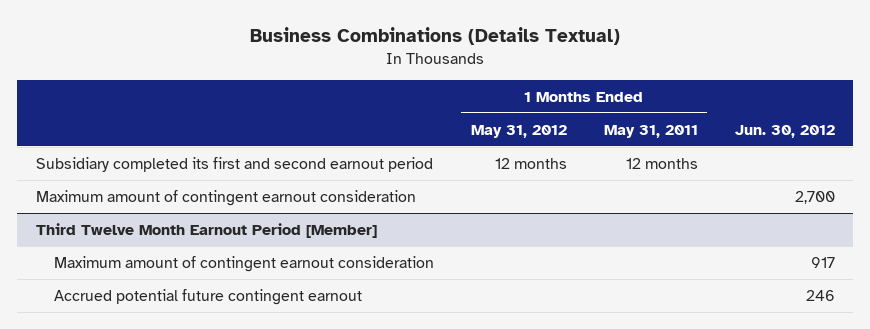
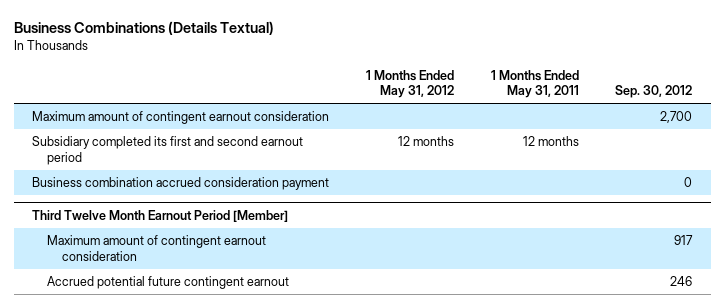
[734,124,835,138] Jun. 30, 2012 -> none
none -> [615,85,693,99] Sep. 30, 2012
[35,156,433,172] Subsidiary completed its first and second earnout period -> [32,136,304,165] Subsidiary completed its first and second earnout period
none -> [32,177,330,191] Business combination accrued consideration payment

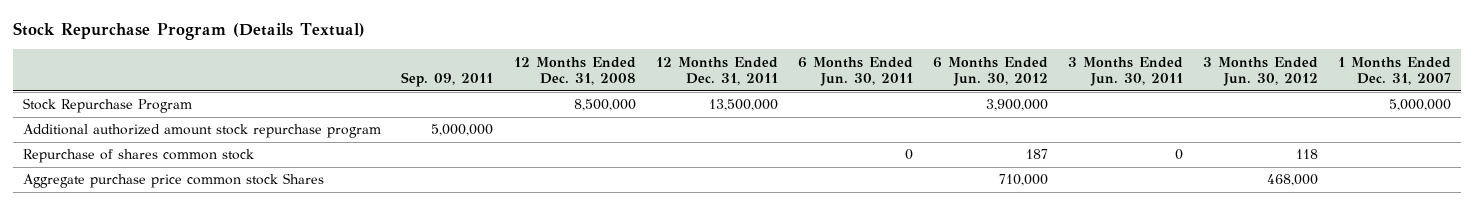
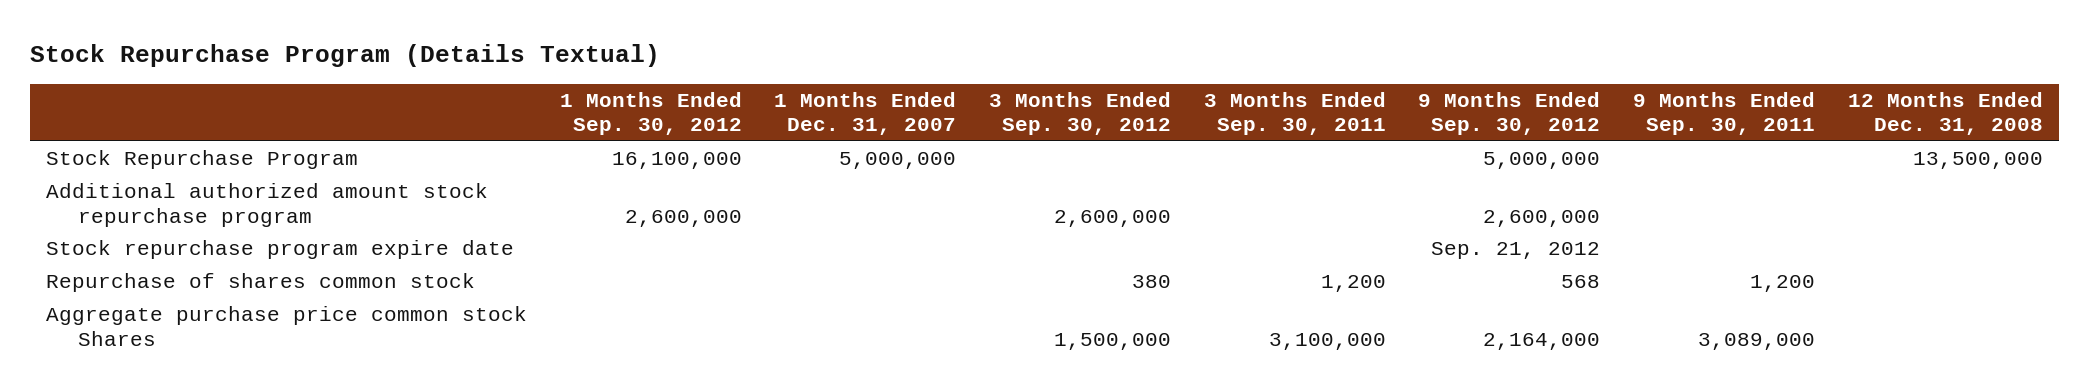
[401,72,494,88] Sep. 09, 2011 -> none
[655,56,778,86] 12 Months Ended Dec. 31, 2011 -> none
[797,56,913,87] 6 Months Ended Jun. 30, 2011 -> none
[932,56,1048,87] 6 Months Ended Jun. 30, 2012 -> none
[1067,56,1183,87] 3 Months Ended Jun. 30, 2011 -> none
[1202,56,1318,87] 3 Months Ended Jun. 30, 2012 -> none
none -> [559,92,742,136] 1 Months Ended Sep. 30, 2012
none -> [989,92,1172,136] 3 Months Ended Sep. 30, 2012
none -> [1203,92,1386,136] 3 Months Ended Sep. 30, 2011
none -> [1418,92,1601,136] 9 Months Ended Sep. 30, 2012
none -> [1632,92,1815,136] 9 Months Ended Sep. 30, 2011
[573,99,636,112] 8,500,000 -> [1912,152,2043,170] 13,500,000
none -> [46,240,515,260] Stock repurchase program expire date

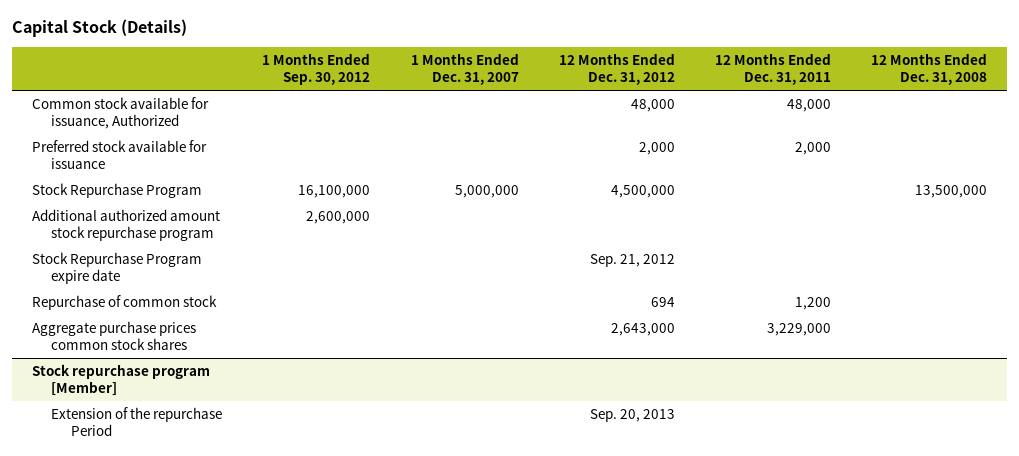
[29,44,660,68] Stock Repurchase Program (Details Textual) -> [12,19,188,38] Capital Stock (Details)
[989,92,1172,136] 3 Months Ended Sep. 30, 2012 -> none
[1203,92,1386,136] 3 Months Ended Sep. 30, 2011 -> none
[1418,92,1601,136] 9 Months Ended Sep. 30, 2012 -> none
[1632,92,1815,136] 9 Months Ended Sep. 30, 2011 -> none
none -> [558,53,675,86] 12 Months Ended Dec. 31, 2012
none -> [714,53,831,86] 12 Months Ended Dec. 31, 2011
none -> [32,96,210,130] Common stock available for issuance, Authorized
none -> [32,139,208,170] Preferred stock available for issuance
[46,240,515,260] Stock repurchase program expire date -> [32,251,203,285] Stock Repurchase Program expire date
[46,273,476,293] Repurchase of shares common stock -> [32,294,218,310] Repurchase of common stock
[46,306,528,346] Aggregate purchase price common stock Shares -> [32,320,197,351] Aggregate purchase prices common stock shares
none -> [32,363,211,397] Stock repurchase program [Member]
none -> [51,406,223,437] Extension of the repurchase Period

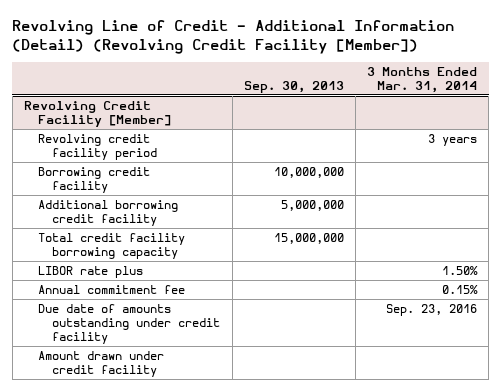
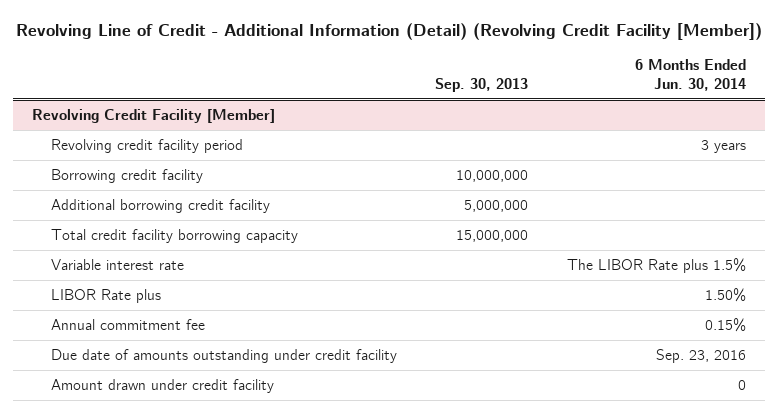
[367,66,478,93] 3 Months Ended Mar. 31, 2014 -> none
none -> [635,59,747,91] 6 Months Ended Jun. 30, 2014
none -> [50,259,184,271] Variable interest rate
[38,265,144,278] LIBOR rate plus -> [50,289,161,304] LIBOR Rate plus

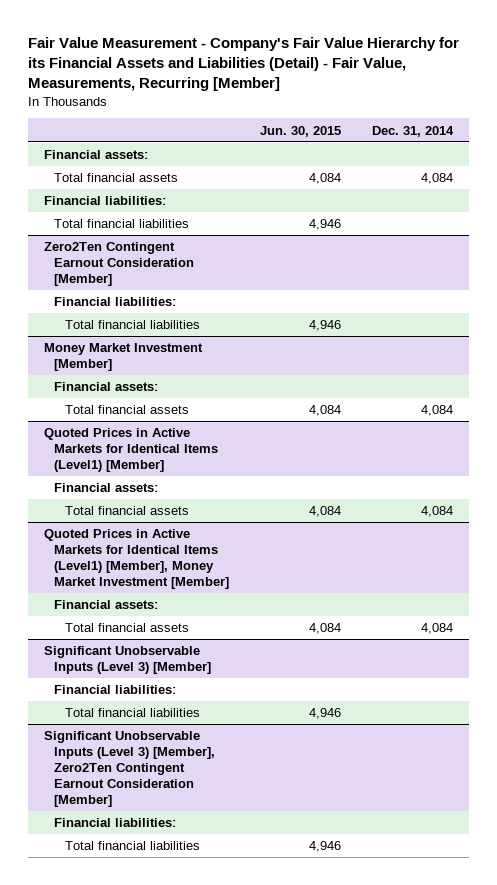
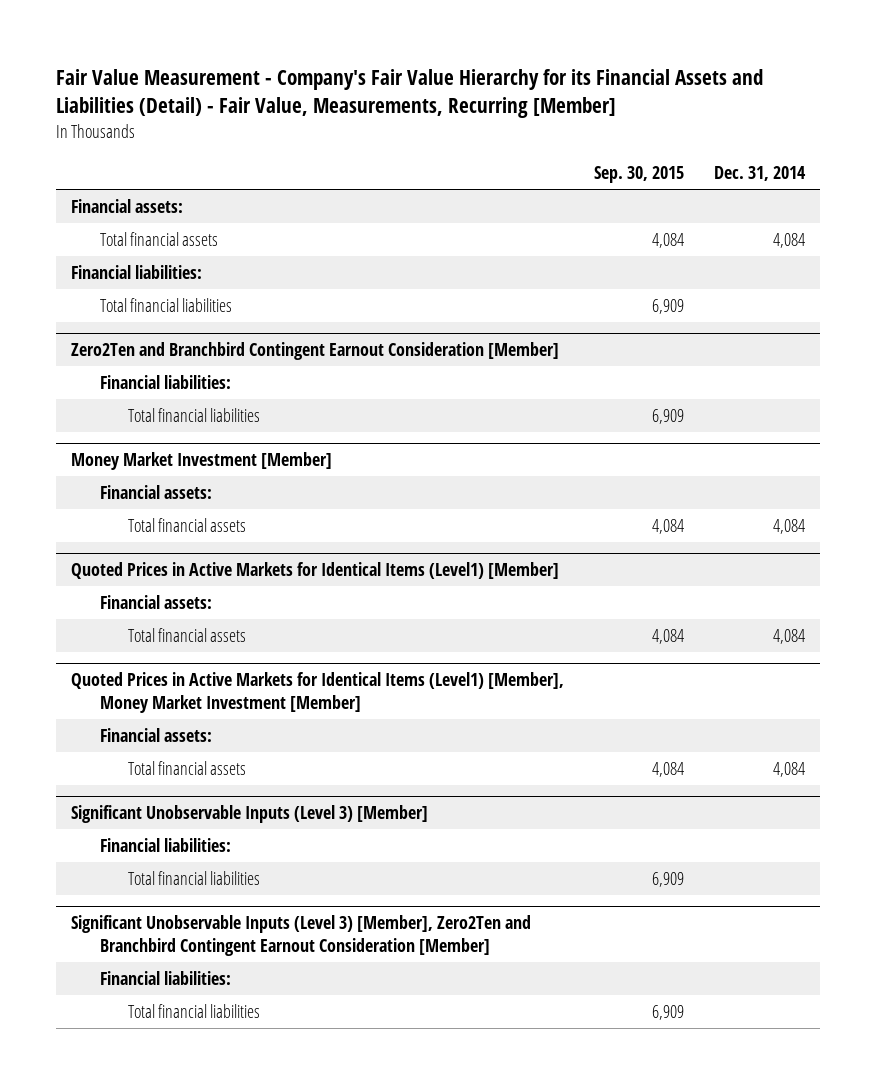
[260,125,342,137] Jun. 30, 2015 -> none
none -> [594,165,685,183] Sep. 30, 2015
[43,242,195,286] Zero2Ten Contingent Earnout Consideration [Member] -> [71,342,560,361] Zero2Ten and Branchbird Contingent Earnout Consideration [Member]
[43,731,216,807] Significant Unobservable Inputs (Level 3) [Member], Zero2Ten Contingent Earnout Consideration [Member] -> [71,915,532,956] Significant Unobservable Inputs (Level 3) [Member], Zero2Ten and Branchbird Contingent Earnout Consideration [Member]

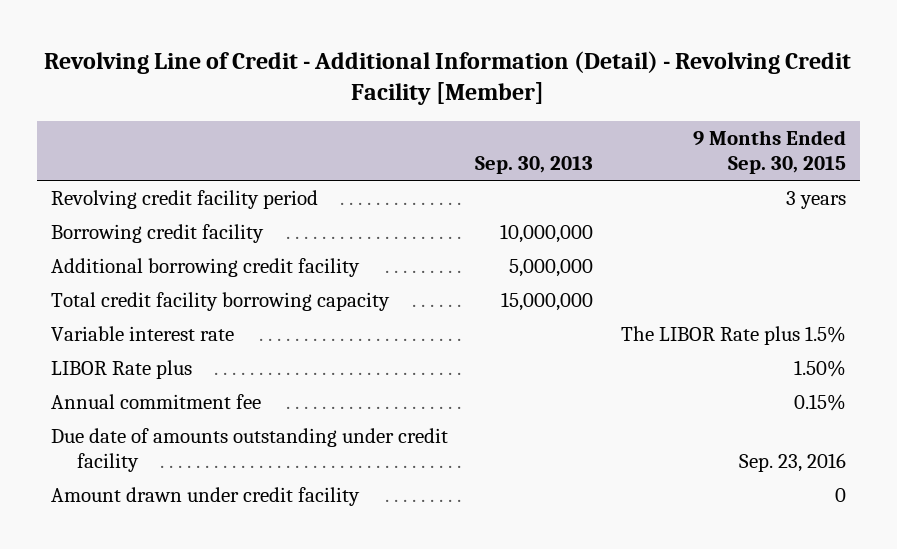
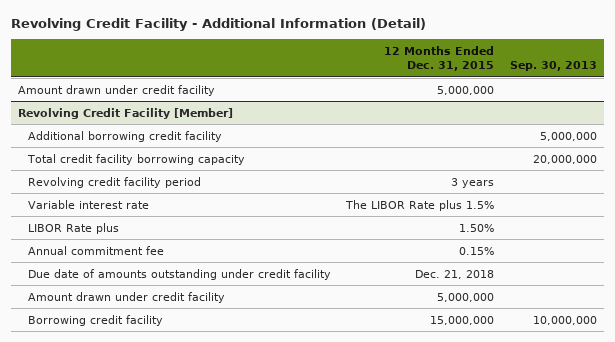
[44,50,852,106] Revolving Line of Credit - Additional Information (Detail) - Revolving Credit Facility [Member] -> [10,17,426,31] Revolving Credit Facility - Additional Information (Detail)
[693,129,847,174] 9 Months Ended Sep. 30, 2015 -> none
none -> [384,45,495,72] 12 Months Ended Dec. 31, 2015
[50,190,318,210] Revolving credit facility period -> none
[50,224,264,244] Borrowing credit facility -> none
[50,258,360,278] Additional borrowing credit facility -> none
[50,292,390,312] Total credit facility borrowing capacity -> none
[50,326,234,342] Variable interest rate -> none
[50,360,192,380] LIBOR Rate plus -> none
[50,394,261,410] Annual commitment fee -> none
[50,428,448,473] Due date of amounts outstanding under credit facility -> none
none -> [18,107,234,119] Revolving Credit Facility [Member]
none -> [27,130,222,142] Additional borrowing credit facility
none -> [26,153,245,165] Total credit facility borrowing capacity
none -> [27,176,201,188] Revolving credit facility period
none -> [27,199,149,209] Variable interest rate
none -> [27,222,119,234] LIBOR Rate plus
none -> [27,245,164,255] Annual commitment fee
none -> [27,268,331,280] Due date of amounts outstanding under credit facility
none -> [27,291,225,303] Amount drawn under credit facility
none -> [27,314,163,326] Borrowing credit facility

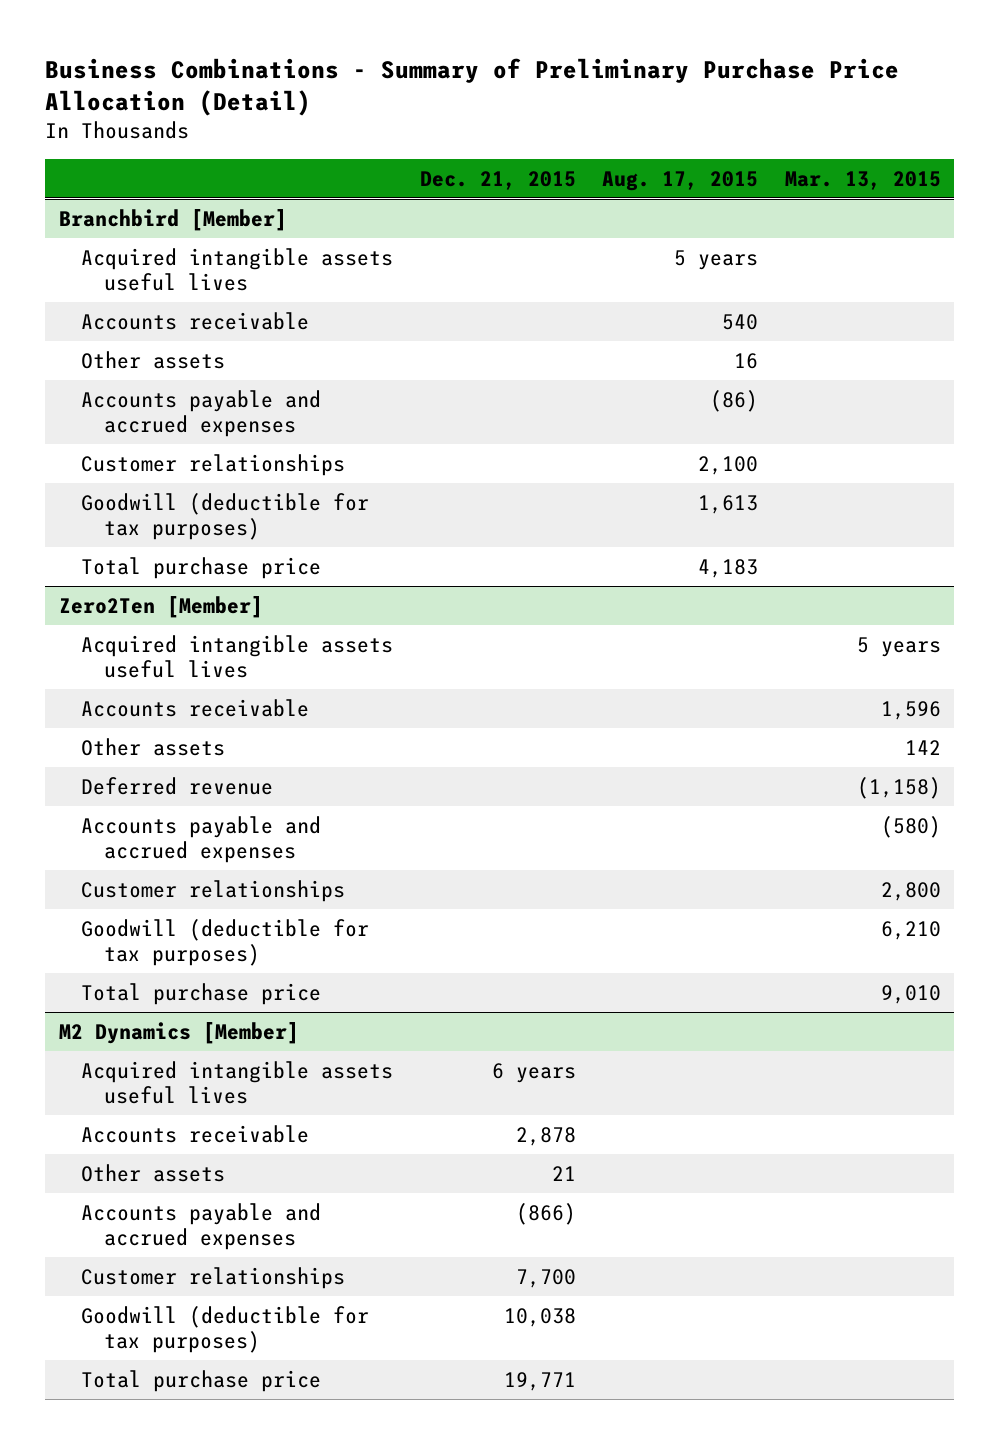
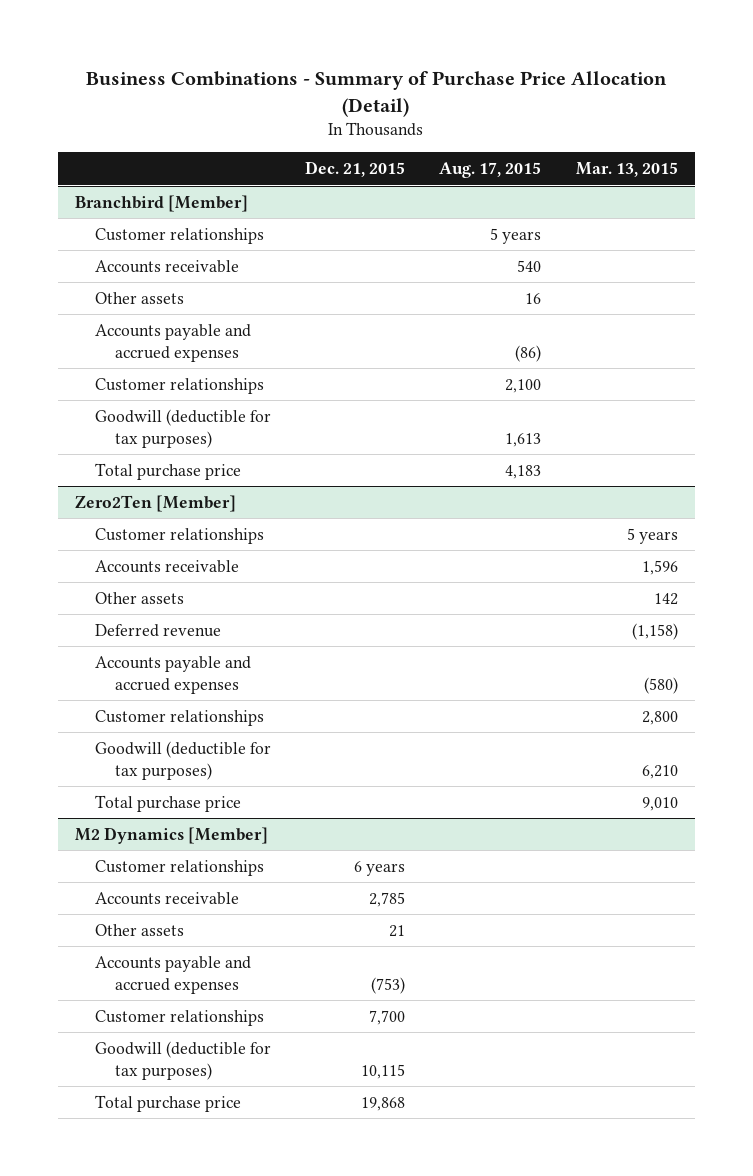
[45,57,900,117] Business Combinations - Summary of Preliminary Purchase Price Allocation (Detail) -> [86,70,668,117] Business Combinations - Summary of Purchase Price Allocation (Detail)
[81,247,394,292] Acquired intangible assets useful lives -> [94,227,264,244] Customer relationships
[81,634,394,679] Acquired intangible assets useful lives -> [94,527,264,544] Customer relationships
[81,1060,394,1105] Acquired intangible assets useful lives -> [94,859,264,876] Customer relationships
[515,1126,576,1146] 2,878 -> [369,891,406,907] 2,785
[515,1202,576,1225] (866) -> [371,976,406,994] (753)
[503,1307,576,1327] 10,038 -> [361,1063,406,1079] 10,115
[503,1371,576,1391] 19,771 -> [361,1096,406,1111] 19,868

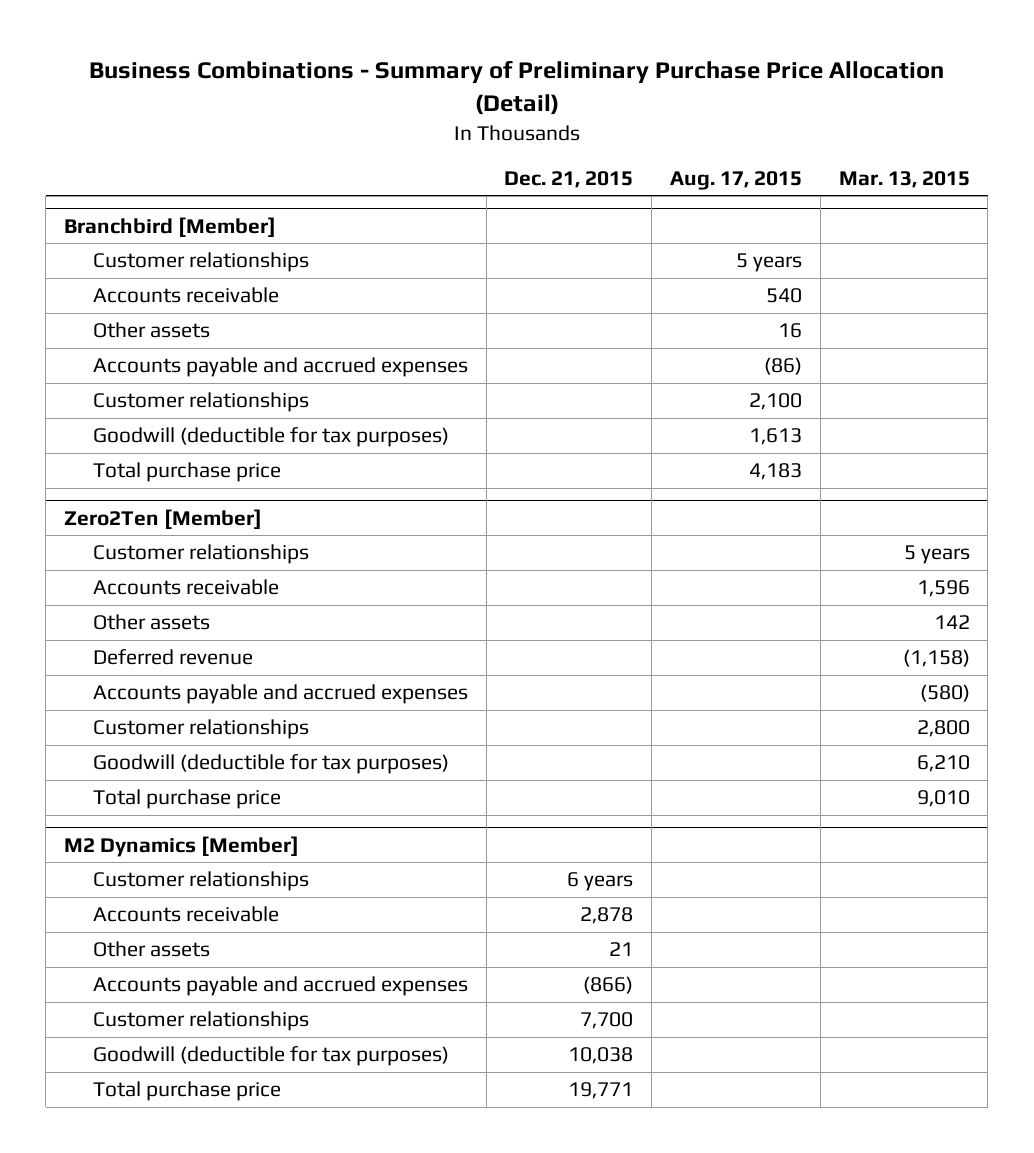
[86,70,668,117] Business Combinations - Summary of Purchase Price Allocation (Detail) -> [88,60,944,116] Business Combinations - Summary of Preliminary Purchase Price Allocation (Detail)
[369,891,406,907] 2,785 -> [580,907,634,925] 2,878
[371,976,406,994] (753) -> [583,976,634,995] (866)
[361,1063,406,1079] 10,115 -> [568,1047,634,1065] 10,038
[361,1096,406,1111] 19,868 -> [568,1082,634,1100] 19,771

